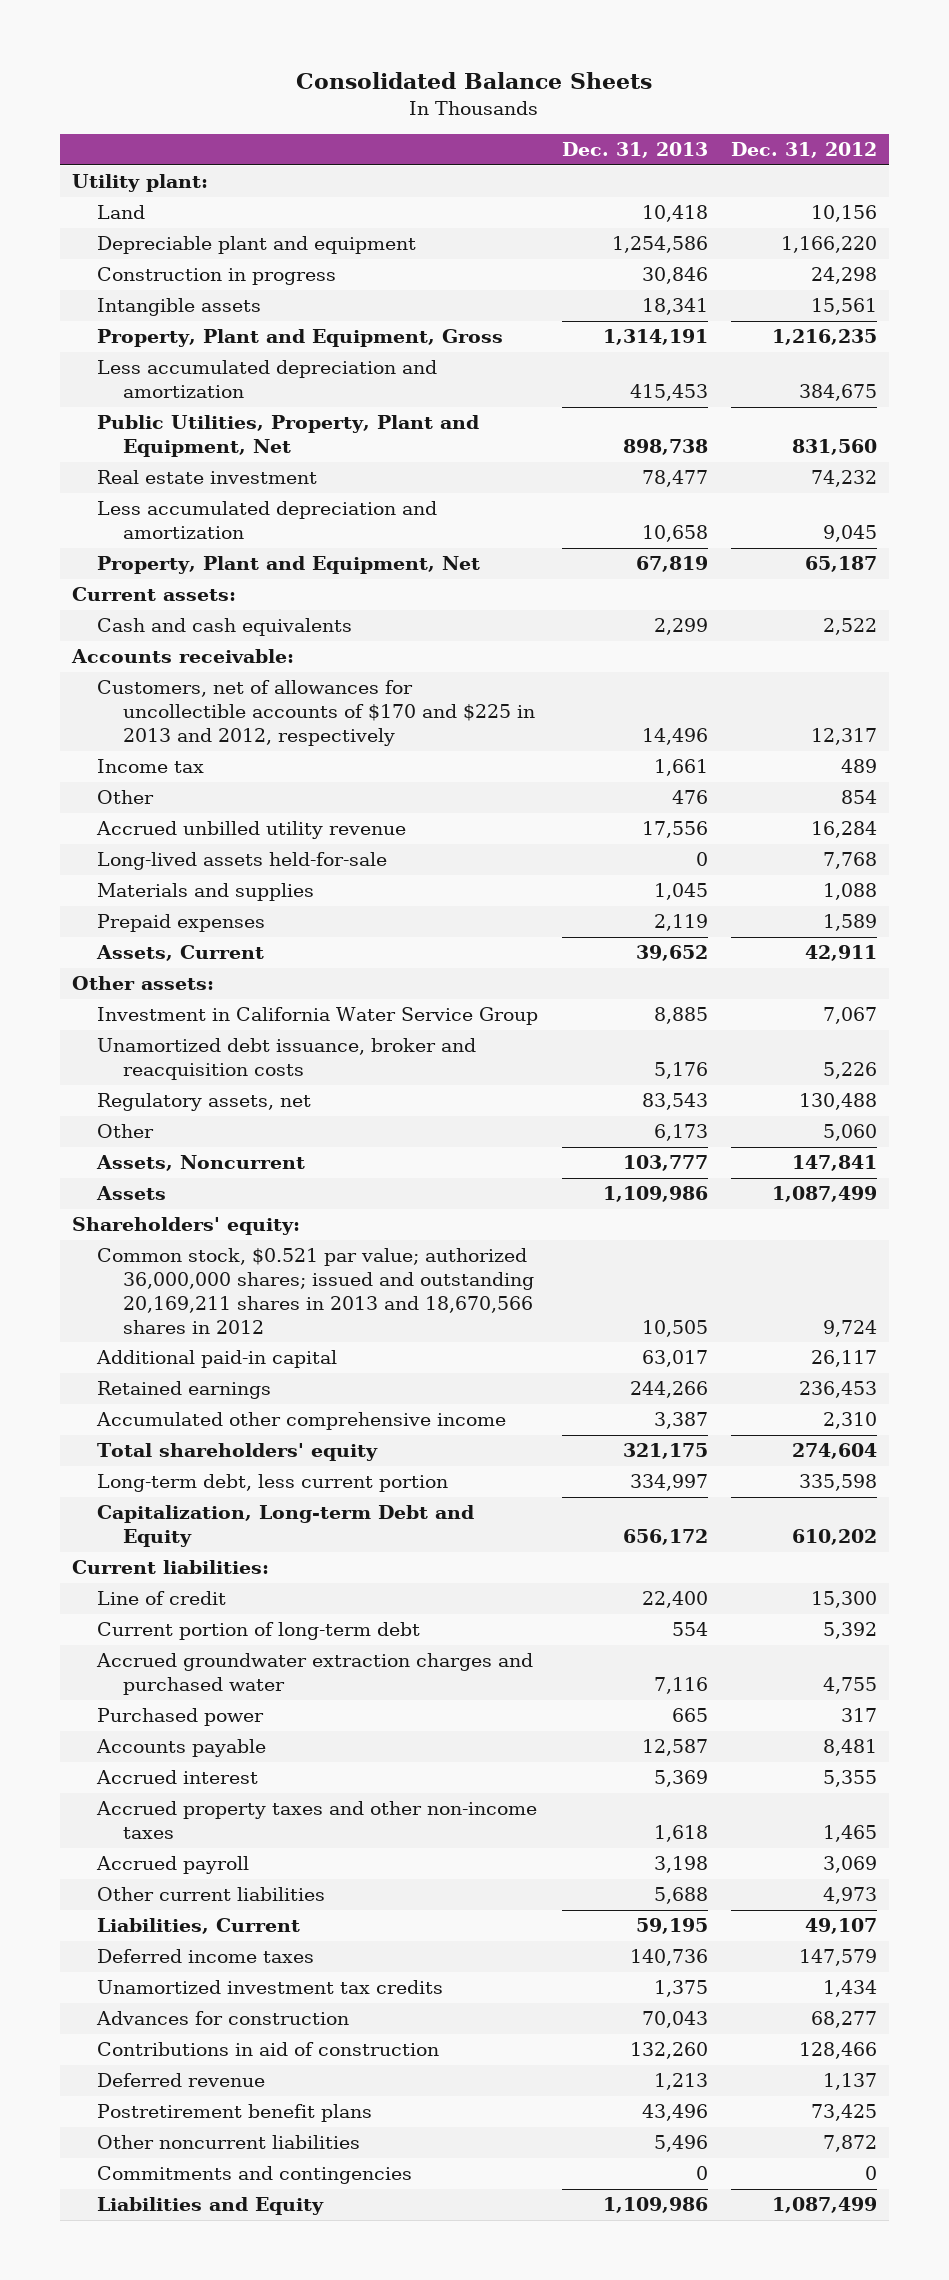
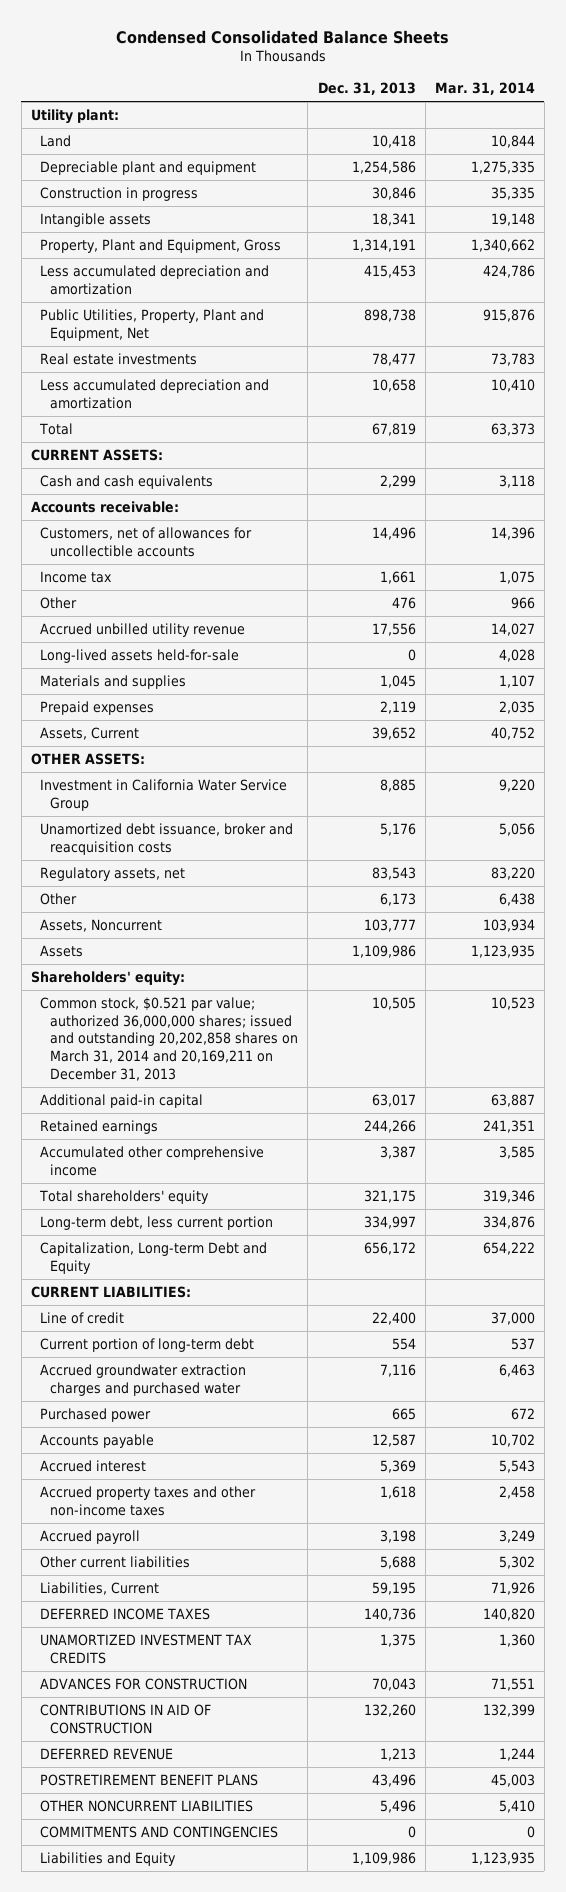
[296,72,653,90] Consolidated Balance Sheets -> [115,29,449,44] Condensed Consolidated Balance Sheets
[731,142,878,159] Dec. 31, 2012 -> none
none -> [434,82,535,96] Mar. 31, 2014
[97,470,318,485] Real estate investment -> [40,353,198,366] Real estate investments
[97,556,481,575] Property, Plant and Equipment, Net -> [39,423,74,436] Total
[71,587,236,602] Current assets: -> [30,449,163,462] CURRENT ASSETS:
[97,680,535,747] Customers, net of allowances for uncollectible accounts of $170 and $225 in 2013 and 2012, respectively -> [40,527,253,557] Customers, net of allowances for uncollectible accounts
[71,976,214,991] Other assets: -> [30,753,145,766] OTHER ASSETS:
[97,1248,534,1335] Common stock, $0.521 par value; authorized 36,000,000 shares; issued and outstanding 20,169,211 shares in 2013 and 18,670,566 shares in 2012 -> [40,997,299,1081] Common stock, $0.521 par value; authorized 36,000,000 shares; issued and outstanding 20,202,858 shares on March 31, 2014 and 20,169,211 on December 31, 2013
[71,1560,269,1575] Current liabilities: -> [30,1286,191,1299] CURRENT LIABILITIES:
[97,1949,315,1964] Deferred income taxes -> [40,1608,211,1621] DEFERRED INCOME TAXES
[97,1980,444,1995] Unamortized investment tax credits -> [40,1634,253,1664] UNAMORTIZED INVESTMENT TAX CREDITS
[96,2011,350,2026] Advances for construction -> [40,1678,248,1691] ADVANCES FOR CONSTRUCTION
[97,2042,440,2057] Contributions in aid of construction -> [40,1704,212,1734] CONTRIBUTIONS IN AID OF CONSTRUCTION
[97,2073,266,2088] Deferred revenue -> [40,1748,174,1761] DEFERRED REVENUE
[97,2104,373,2123] Postretirement benefit plans -> [40,1774,259,1787] POSTRETIREMENT BENEFIT PLANS
[97,2135,361,2150] Other noncurrent liabilities -> [40,1800,254,1813] OTHER NONCURRENT LIABILITIES
[97,2166,413,2185] Commitments and contingencies -> [40,1826,279,1839] COMMITMENTS AND CONTINGENCIES

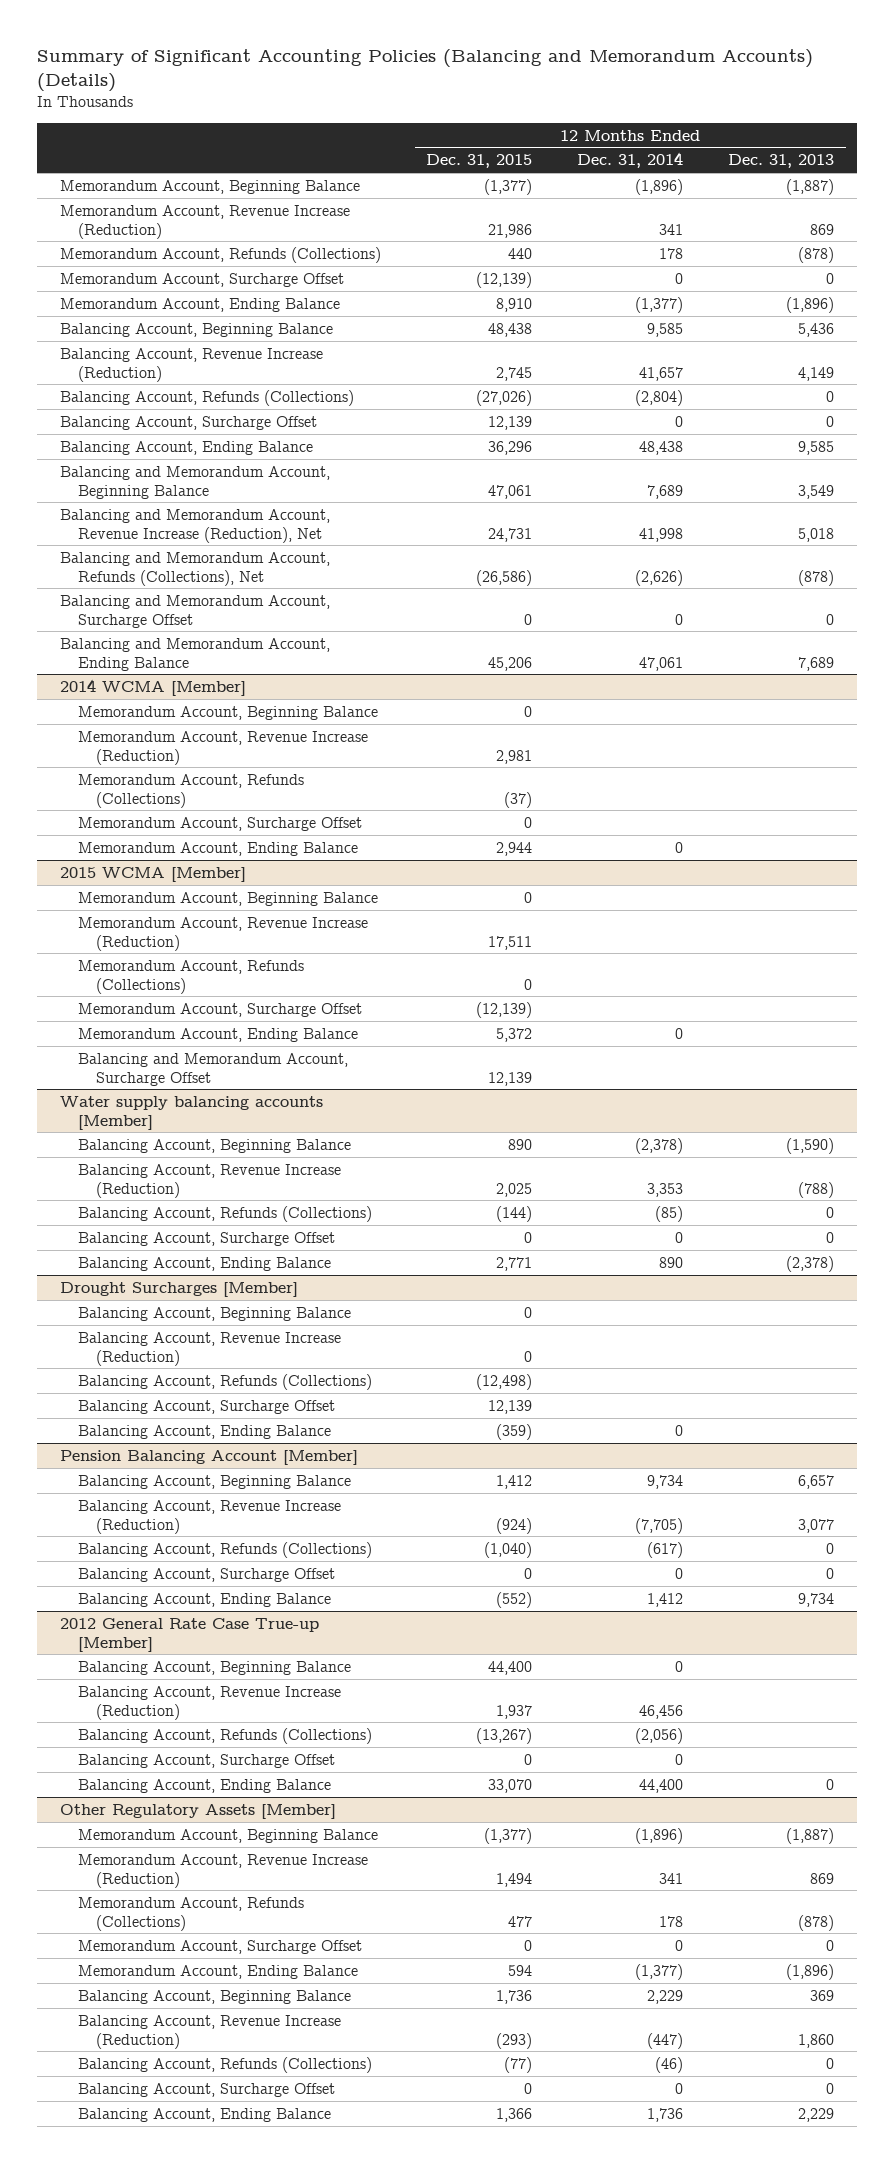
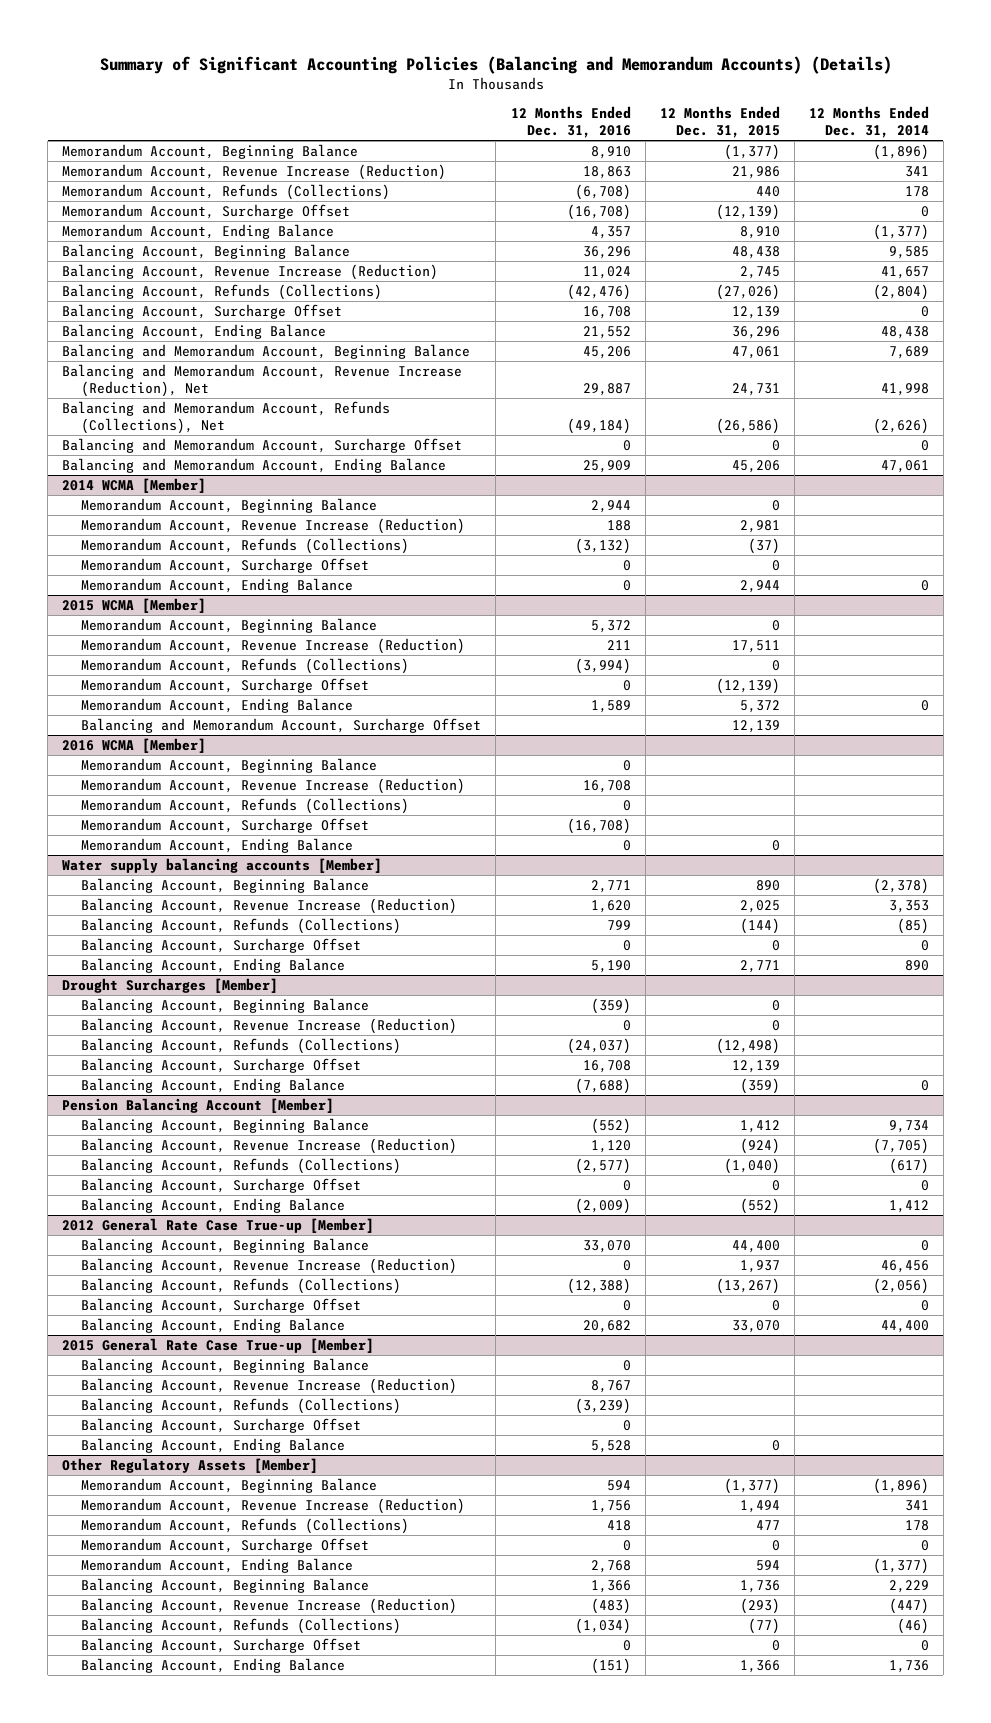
[728,154,835,169] Dec. 31, 2013 -> none
none -> [510,106,631,139] 12 Months Ended Dec. 31, 2016
none -> [62,738,207,754] 2016 WCMA [Member]
none -> [81,758,378,774] Memorandum Account, Beginning Balance
none -> [81,778,466,795] Memorandum Account, Revenue Increase (Reduction)
none -> [81,798,410,815] Memorandum Account, Refunds (Collections)
none -> [81,818,370,834] Memorandum Account, Surcharge Offset
none -> [81,838,354,854] Memorandum Account, Ending Balance
none -> [62,1338,375,1354] 2015 General Rate Case True-up [Member]
none -> [81,1358,370,1374] Balancing Account, Beginning Balance
none -> [81,1378,458,1395] Balancing Account, Revenue Increase (Reduction)
none -> [81,1398,402,1415] Balancing Account, Refunds (Collections)
none -> [81,1418,362,1434] Balancing Account, Surcharge Offset
none -> [81,1438,346,1454] Balancing Account, Ending Balance

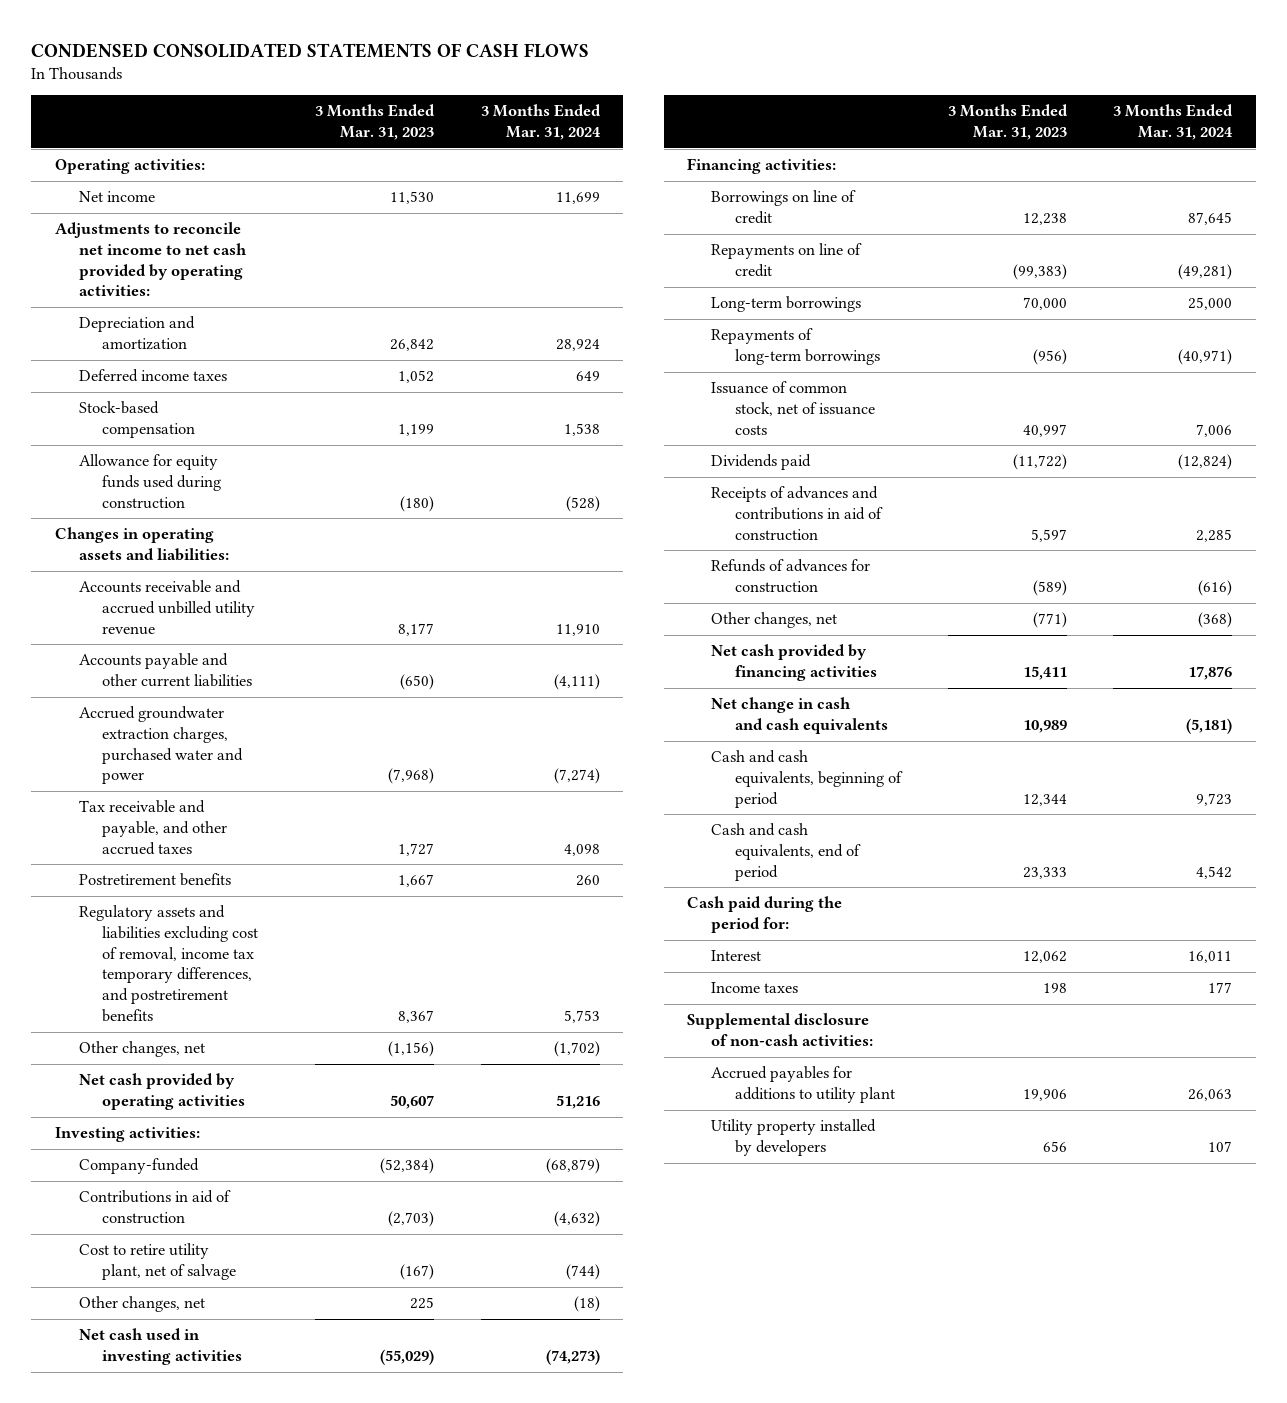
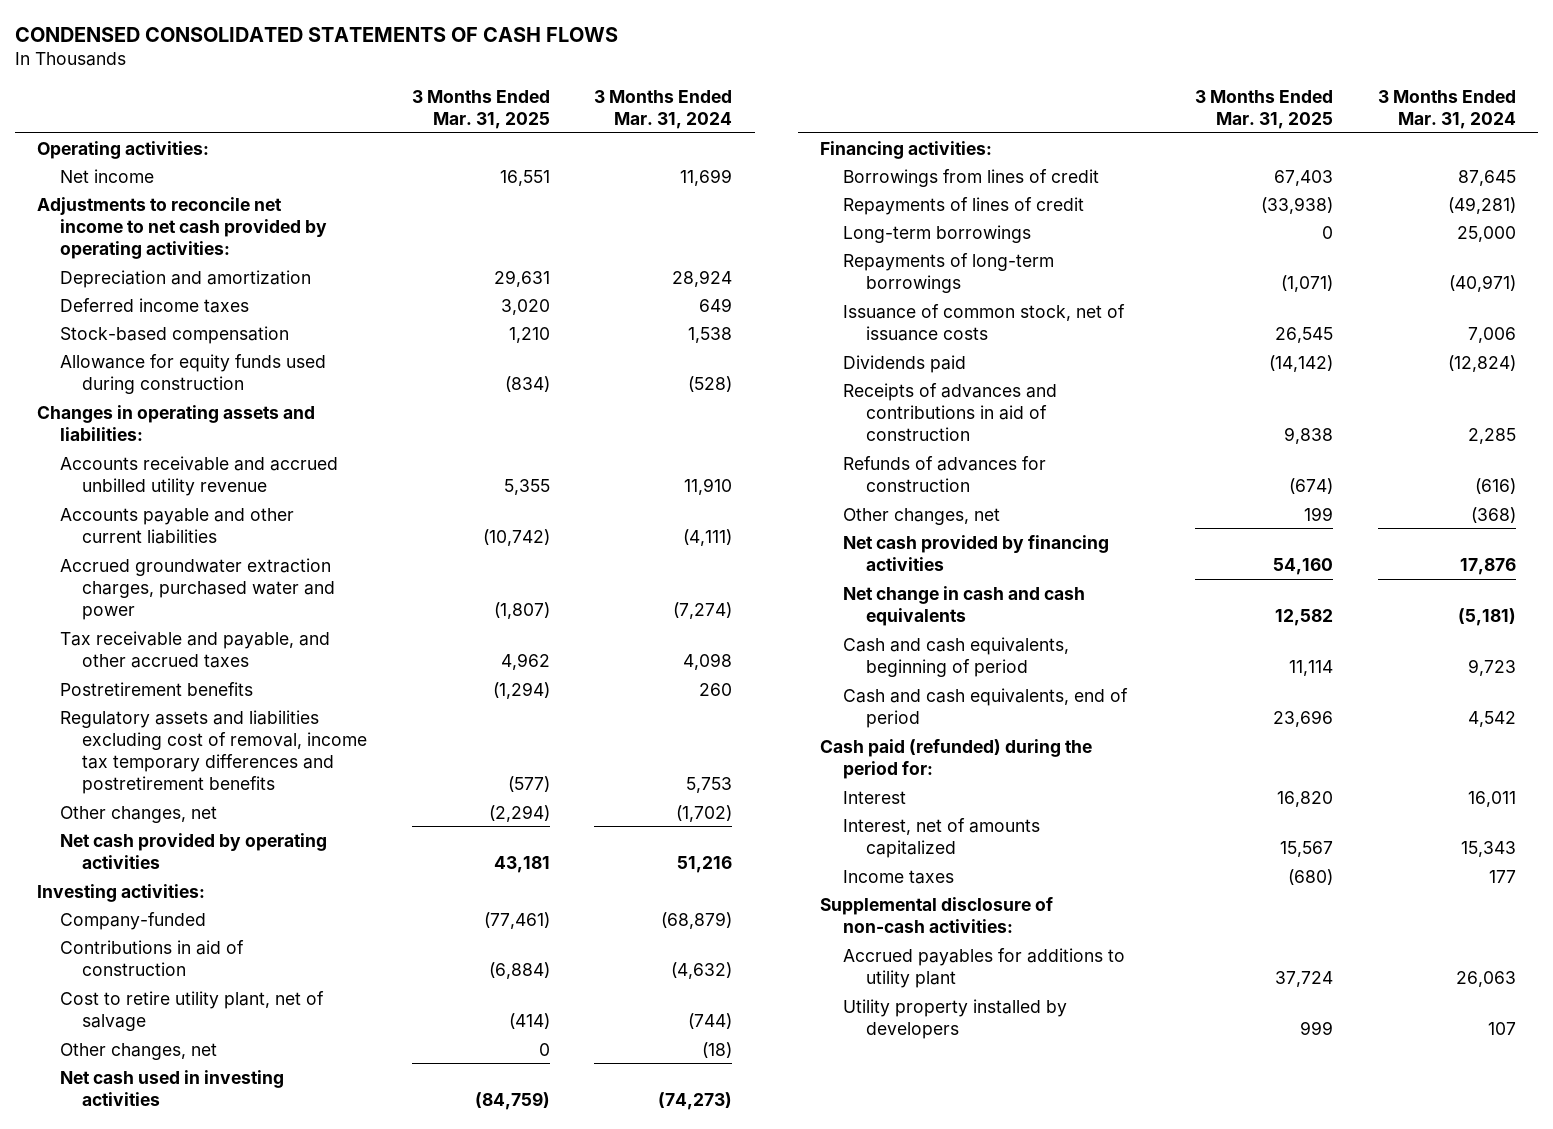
[315,104,436,140] 3 Months Ended Mar. 31, 2023 -> none
none -> [411,89,550,130] 3 Months Ended Mar. 31, 2025
[78,905,259,1022] Regulatory assets and liabilities excluding cost of removal, income tax temporary differences, and postretirement benefits -> [59,709,368,795] Regulatory assets and liabilities excluding cost of removal, income tax temporary differences and postretirement benefits
[711,190,857,224] Borrowings on line of credit -> [843,168,1100,187] Borrowings from lines of credit
[711,243,863,277] Repayments on line of credit -> [843,196,1085,215] Repayments of lines of credit
[687,896,843,933] Cash paid during the period for: -> [820,738,1093,779] Cash paid (refunded) during the period for:
none -> [843,817,1041,858] Interest, net of amounts capitalized

